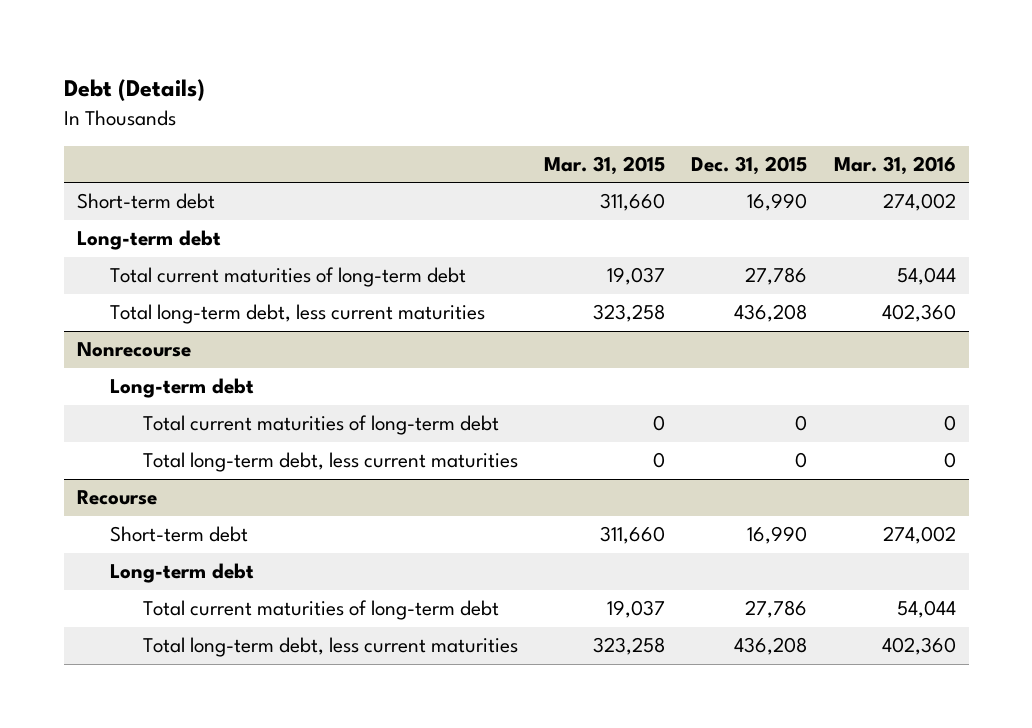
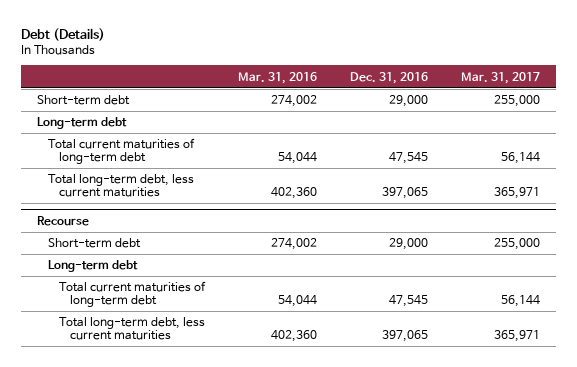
[543,155,665,175] Mar. 31, 2015 -> none
[691,155,808,175] Dec. 31, 2015 -> none
none -> [349,71,428,84] Dec. 31, 2016
none -> [460,71,540,84] Mar. 31, 2017
[76,342,191,358] Nonrecourse -> none
[109,378,254,399] Long-term debt -> none
[142,415,499,436] Total current maturities of long-term debt -> none
[142,452,518,473] Total long-term debt, less current maturities -> none

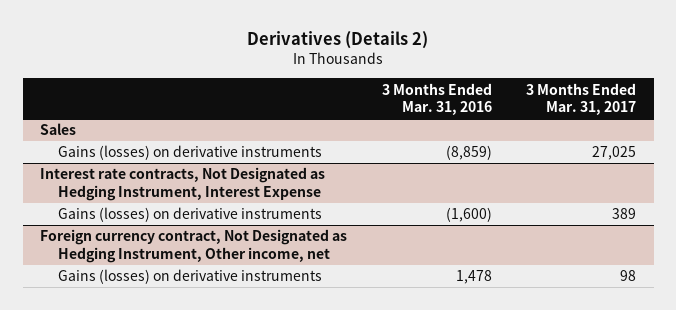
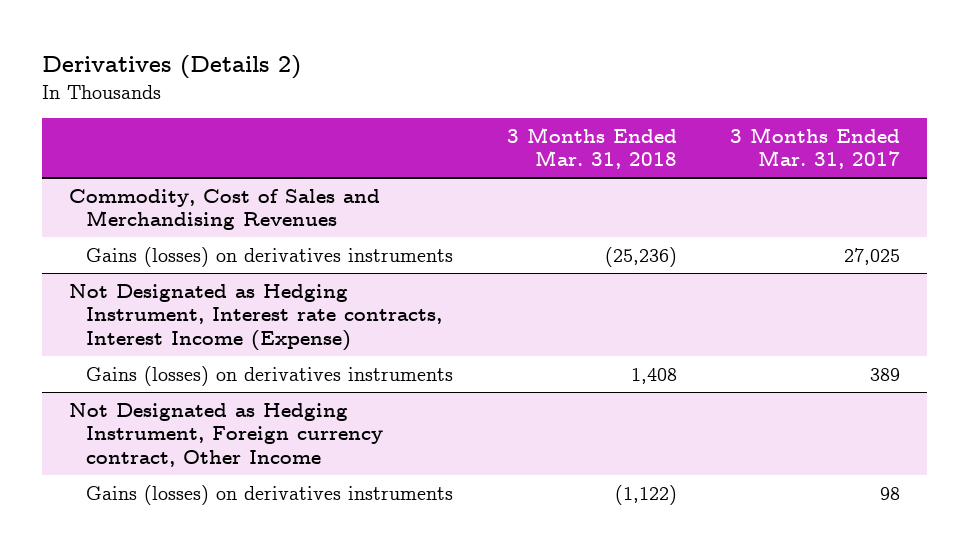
[381,82,492,116] 3 Months Ended Mar. 31, 2016 -> none
none -> [506,126,677,170] 3 Months Ended Mar. 31, 2018
[39,123,76,136] Sales -> none
none -> [68,188,380,231] Commodity, Cost of Sales and Merchandising Revenues
[58,145,323,161] Gains (losses) on derivative instruments -> [85,246,453,267] Gains (losses) on derivatives instruments
[39,167,325,202] Interest rate contracts, Not Designated as Hedging Instrument, Interest Expense -> [68,283,442,351] Not Designated as Hedging Instrument, Interest rate contracts, Interest Income (Expense)
[58,207,323,223] Gains (losses) on derivative instruments -> [85,365,453,386] Gains (losses) on derivatives instruments
[39,229,347,264] Foreign currency contract, Not Designated as Hedging Instrument, Other income, net -> [68,402,383,467] Not Designated as Hedging Instrument, Foreign currency contract, Other Income
[58,269,323,285] Gains (losses) on derivative instruments -> [85,484,453,505] Gains (losses) on derivatives instruments

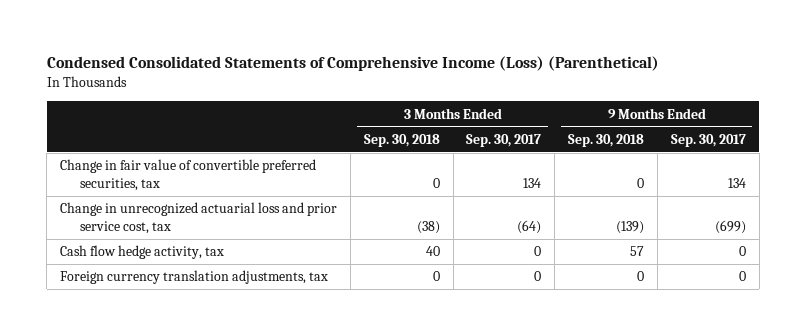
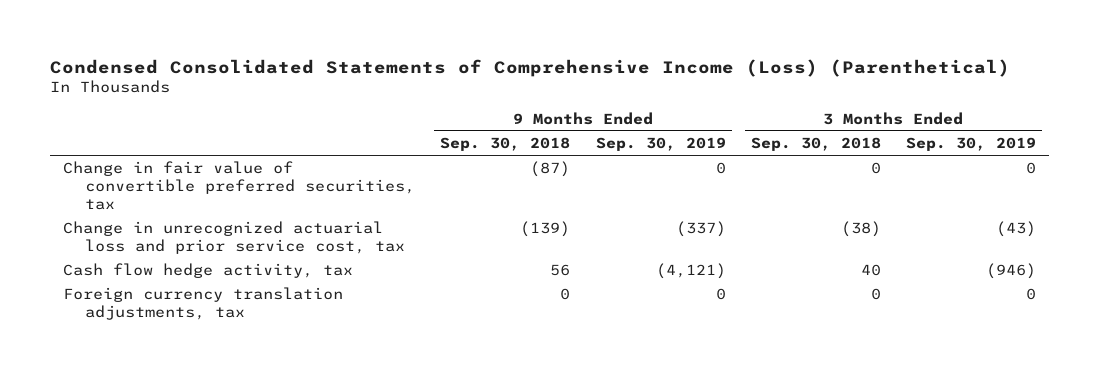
[466,134,542,148] Sep. 30, 2017 -> none
[670,134,746,148] Sep. 30, 2017 -> none
none -> [595,136,726,151] Sep. 30, 2019
none -> [906,136,1037,151] Sep. 30, 2019
[637,178,645,189] 0 -> [530,161,571,178] (87)
[630,246,645,257] 57 -> [550,264,571,277] 56

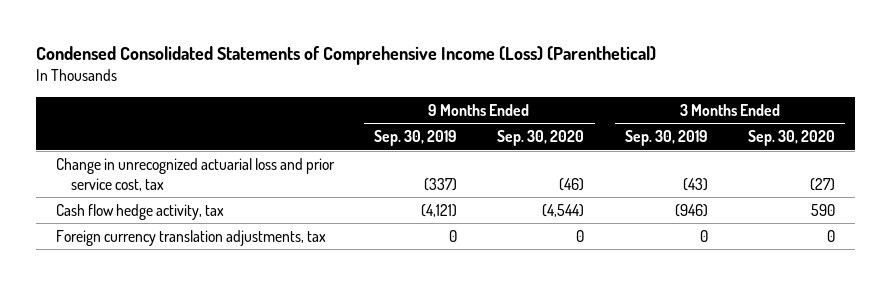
[440,136,571,151] Sep. 30, 2018 -> none
[750,136,881,151] Sep. 30, 2018 -> none
none -> [497,130,585,147] Sep. 30, 2020
none -> [747,130,835,147] Sep. 30, 2020
[62,161,416,210] Change in fair value of convertible preferred securities, tax -> none

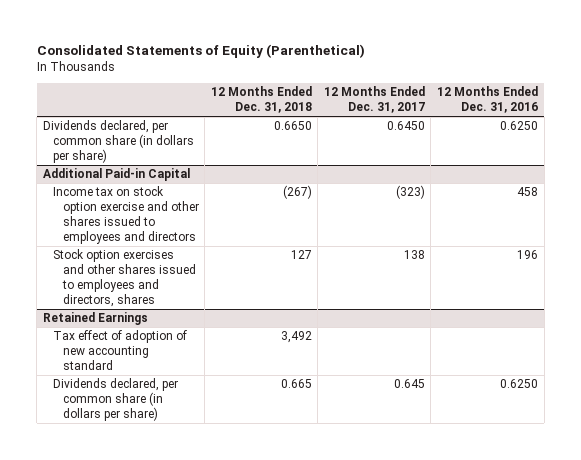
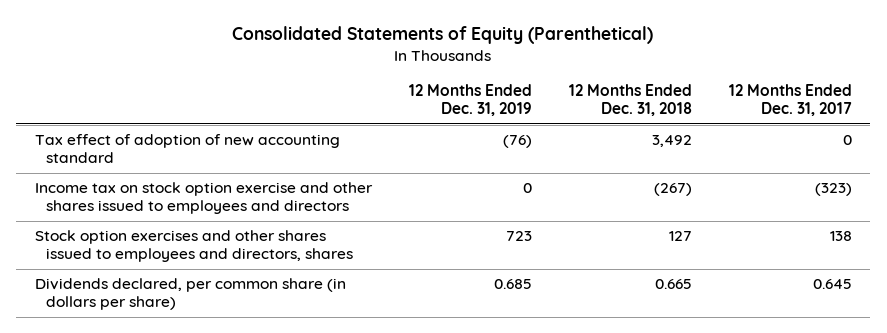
[436,86,538,114] 12 Months Ended Dec. 31, 2016 -> none
none -> [408,84,532,117] 12 Months Ended Dec. 31, 2019
[42,120,194,164] Dividends declared, per common share (in dollars per share) -> none
[42,168,190,182] Additional Paid-in Capital -> none
none -> [34,134,340,164] Tax effect of adoption of new accounting standard
[42,312,148,326] Retained Earnings -> none
[52,330,187,371] Tax effect of adoption of new accounting standard -> none

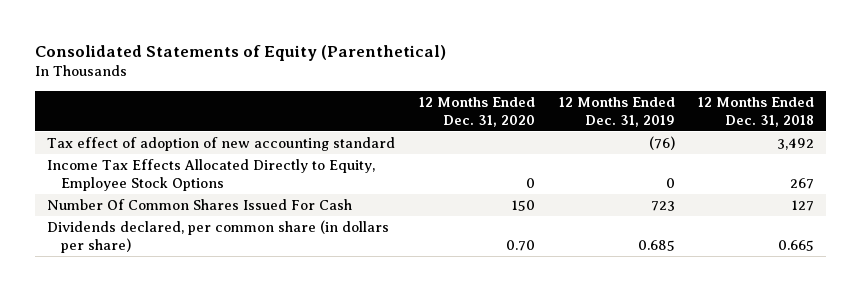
[728,84,852,117] 12 Months Ended Dec. 31, 2017 -> none
none -> [418,96,535,127] 12 Months Ended Dec. 31, 2020
[34,182,373,215] Income tax on stock option exercise and other shares issued to employees and directors -> [46,158,375,192] Income Tax Effects Allocated Directly to Equity, Employee Stock Options
[653,183,692,197] (267) -> [790,178,815,190] 267
[34,230,354,263] Stock option exercises and other shares issued to employees and directors, shares -> [46,198,352,210] Number Of Common Shares Issued For Cash

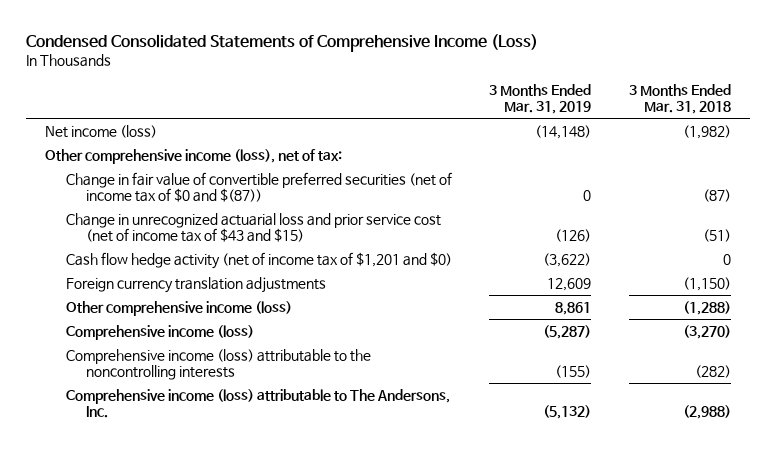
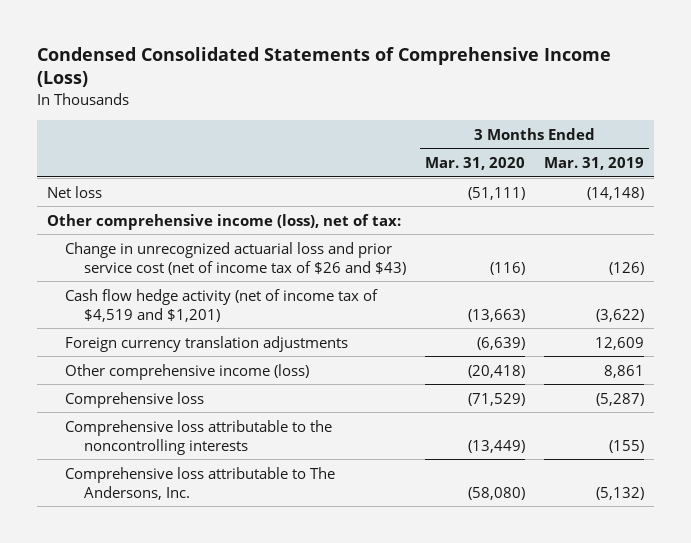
[628,83,731,115] 3 Months Ended Mar. 31, 2018 -> none
none -> [424,156,525,170] Mar. 31, 2020
[44,124,157,138] Net income (loss) -> [46,185,102,198] Net loss
[65,171,452,203] Change in fair value of convertible preferred securities (net of income tax of $0 and $(87)) -> none
[65,212,441,243] Change in unrecognized actuarial loss and prior service cost (net of income tax of $43 and $15) -> [65,241,406,275] Change in unrecognized actuarial loss and prior service cost (net of income tax of $26 and $43)
[65,251,452,269] Cash flow hedge activity (net of income tax of $1,201 and $0) -> [65,288,379,322] Cash flow hedge activity (net of income tax of $4,519 and $1,201)
[65,324,254,340] Comprehensive income (loss) -> [65,391,205,408] Comprehensive loss
[65,348,371,381] Comprehensive income (loss) attributable to the noncontrolling interests -> [65,419,333,455] Comprehensive loss attributable to the noncontrolling interests
[65,388,450,419] Comprehensive income (loss) attributable to The Andersons, Inc. -> [65,466,336,500] Comprehensive loss attributable to The Andersons, Inc.

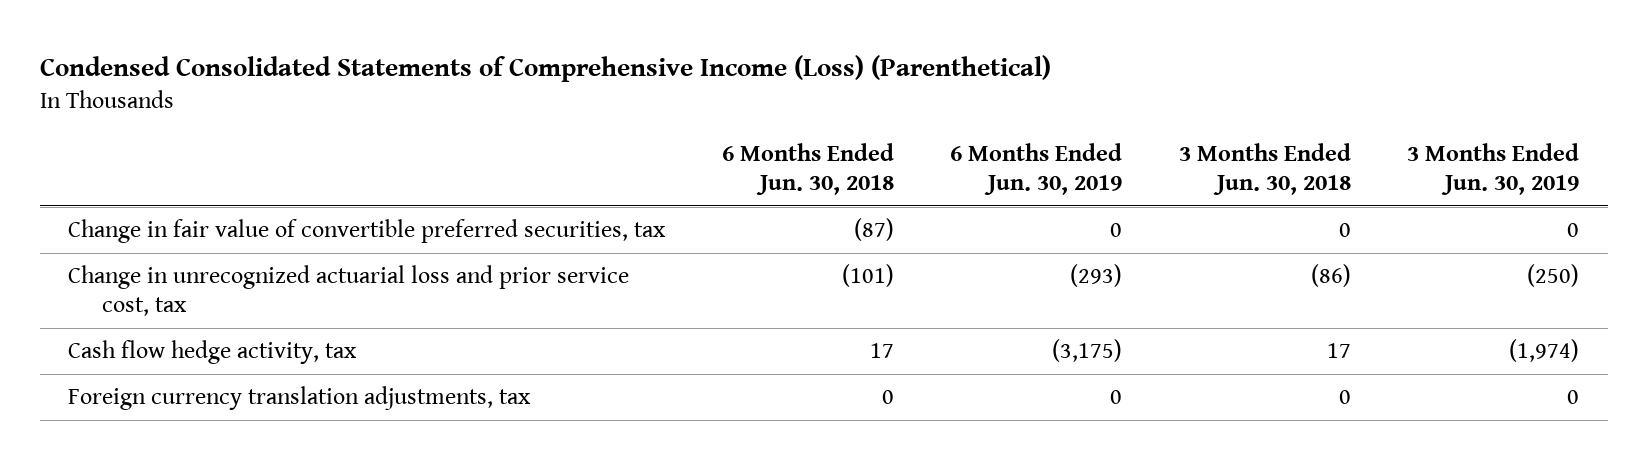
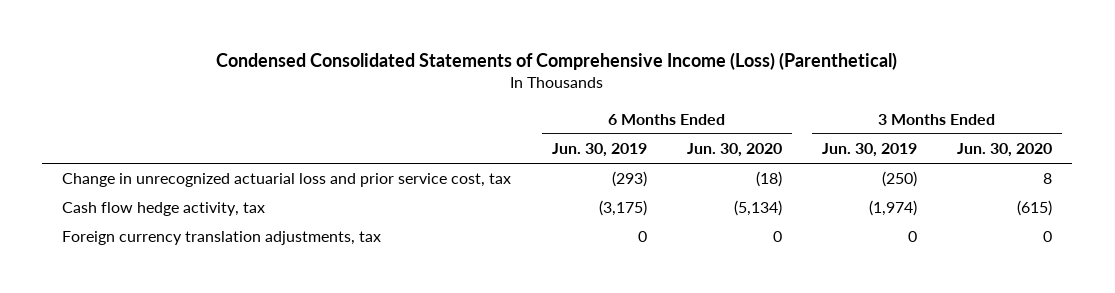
[721,143,894,195] 6 Months Ended Jun. 30, 2018 -> none
[1178,143,1351,195] 3 Months Ended Jun. 30, 2018 -> none
none -> [686,143,782,158] Jun. 30, 2020
none -> [957,143,1053,158] Jun. 30, 2020
[68,219,667,244] Change in fair value of convertible preferred securities, tax -> none

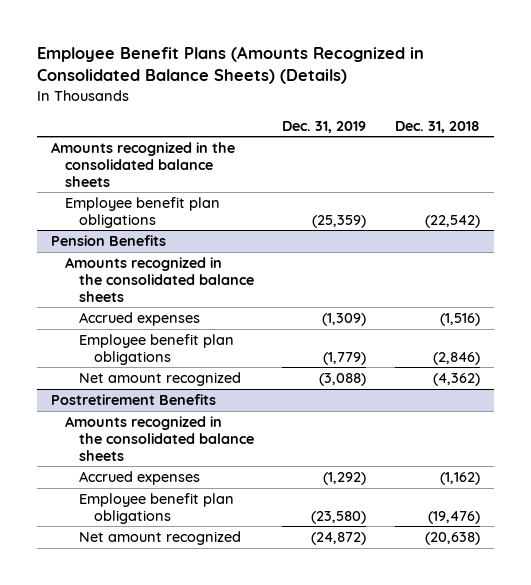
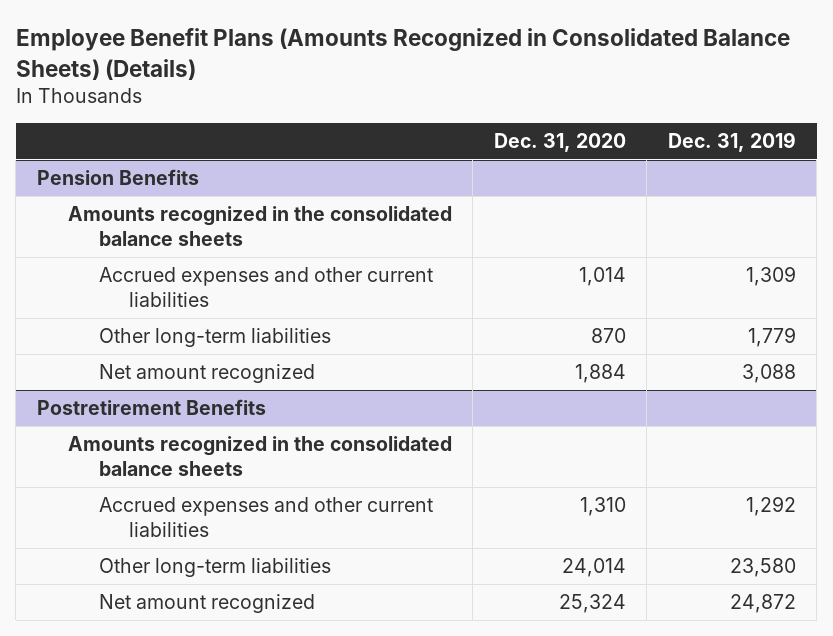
[394,120,480,133] Dec. 31, 2018 -> none
none -> [493,132,626,152] Dec. 31, 2020
[51,141,236,187] Amounts recognized in the consolidated balance sheets -> none
[65,196,221,228] Employee benefit plan obligations -> none
[79,333,235,365] Employee benefit plan obligations -> none
[79,311,201,326] Accrued expenses -> [98,267,433,307] Accrued expenses and other current liabilities
[322,312,367,326] (1,309) -> [745,266,796,287] 1,309
none -> [98,328,331,348] Other long-term liabilities
[319,372,367,386] (3,088) -> [741,364,796,384] 3,088
[79,492,235,524] Employee benefit plan obligations -> none
[79,470,201,485] Accrued expenses -> [98,497,433,537] Accrued expenses and other current liabilities
[323,471,367,485] (1,292) -> [745,496,796,517] 1,292
none -> [98,558,331,578] Other long-term liabilities
[311,531,367,545] (24,872) -> [729,594,796,614] 24,872

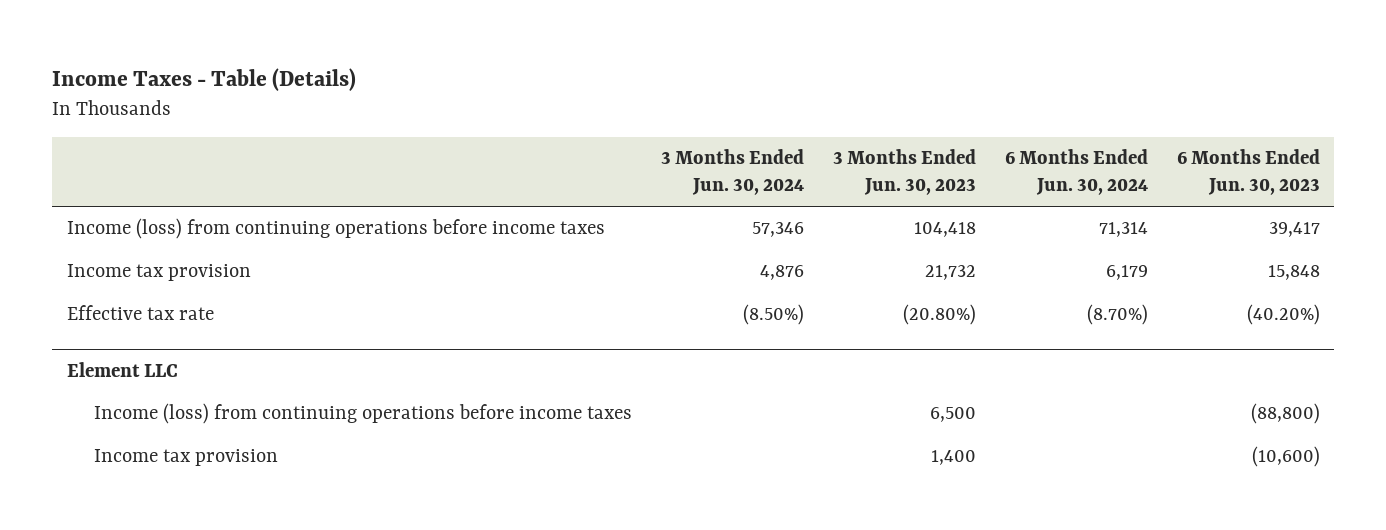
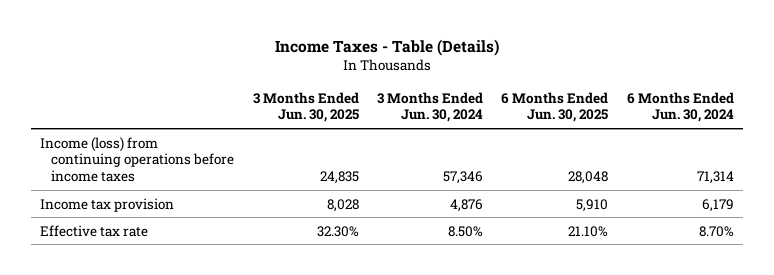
[832,149,976,196] 3 Months Ended Jun. 30, 2023 -> none
[1176,149,1320,196] 6 Months Ended Jun. 30, 2023 -> none
none -> [252,91,359,123] 3 Months Ended Jun. 30, 2025
none -> [501,91,609,123] 6 Months Ended Jun. 30, 2025
[66,362,178,378] Element LLC -> none
[94,403,633,425] Income (loss) from continuing operations before income taxes -> none
[94,449,279,467] Income tax provision -> none
[743,304,805,326] (8.50%) -> [448,225,484,237] 8.50%
[1086,304,1148,326] (8.70%) -> [698,225,734,237] 8.70%

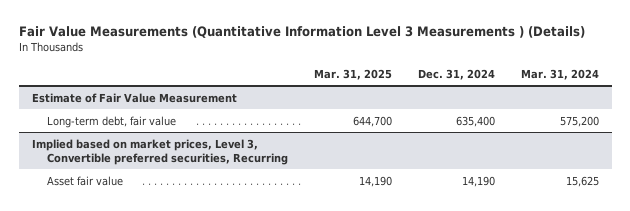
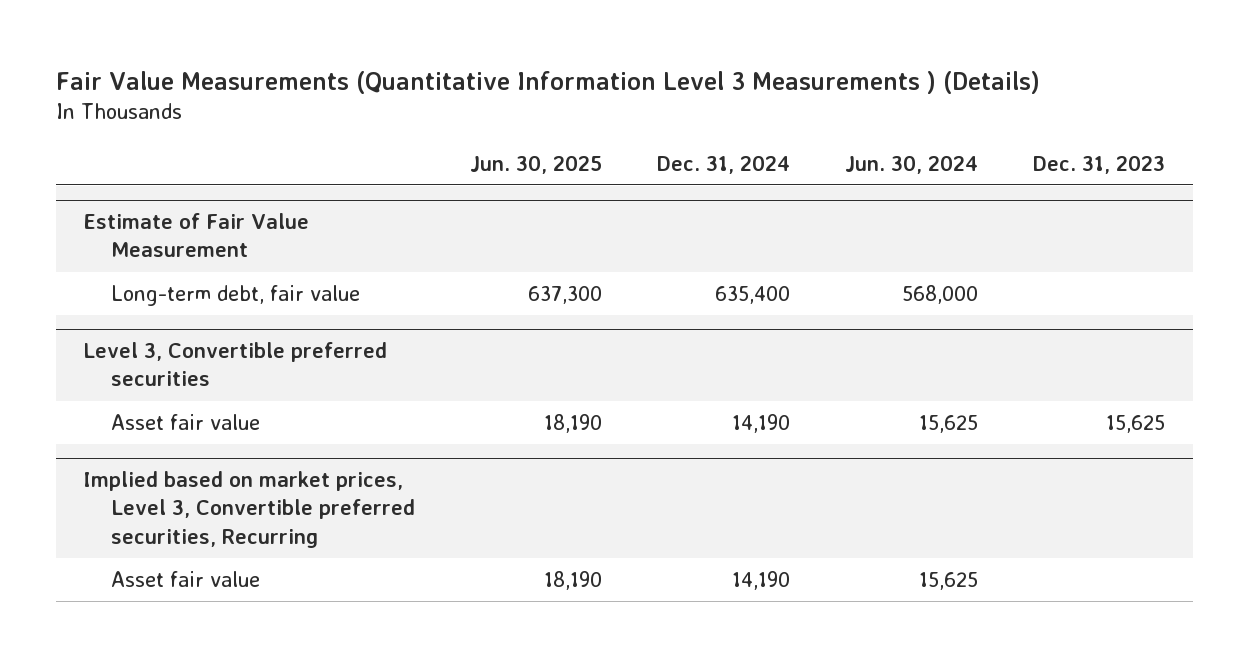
[313,68,392,80] Mar. 31, 2025 -> none
[520,68,599,80] Mar. 31, 2024 -> none
none -> [469,154,602,174] Jun. 30, 2025
none -> [845,154,979,174] Jun. 30, 2024
none -> [1033,154,1166,174] Dec. 31, 2023
none -> [83,342,388,387] Level 3, Convertible preferred securities
none -> [110,414,260,431] Asset fair value

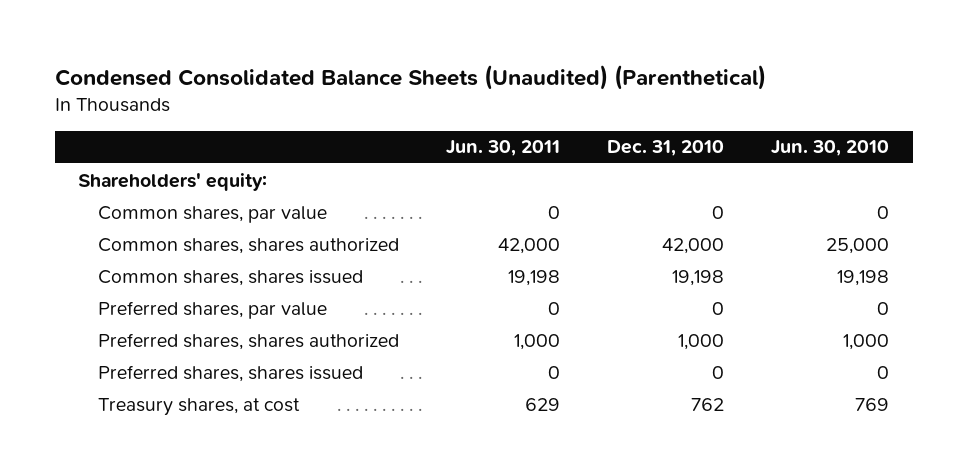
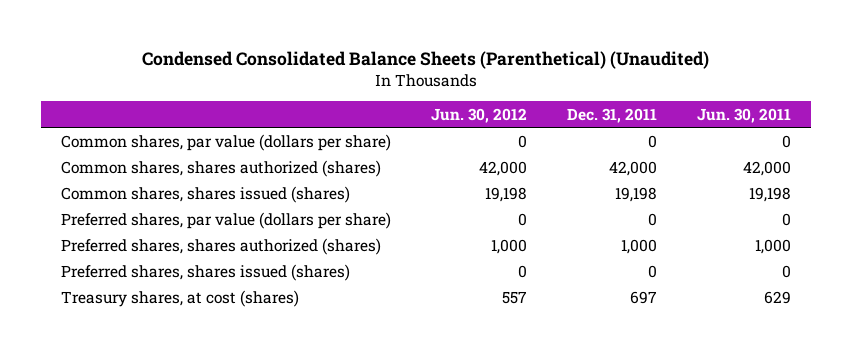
[54,65,766,91] Condensed Consolidated Balance Sheets (Unaudited) (Parenthetical) -> [141,50,709,69] Condensed Consolidated Balance Sheets (Parenthetical) (Unaudited)
[606,140,724,157] Dec. 31, 2010 -> none
[771,140,890,157] Jun. 30, 2010 -> none
none -> [430,107,527,123] Jun. 30, 2012
none -> [566,107,657,123] Dec. 31, 2011
[78,172,268,191] Shareholders' equity: -> none
[97,205,327,223] Common shares, par value -> [60,133,391,151] Common shares, par value (dollars per share)
[97,237,399,254] Common shares, shares authorized -> [60,159,381,177] Common shares, shares authorized (shares)
[97,269,363,286] Common shares, shares issued -> [60,185,350,203] Common shares, shares issued (shares)
[97,300,327,319] Preferred shares, par value -> [60,211,391,229] Preferred shares, par value (dollars per share)
[97,332,399,350] Preferred shares, shares authorized -> [60,237,381,255] Preferred shares, shares authorized (shares)
[97,364,363,382] Preferred shares, shares issued -> [60,263,350,281] Preferred shares, shares issued (shares)
[97,397,300,416] Treasury shares, at cost -> [60,289,299,307] Treasury shares, at cost (shares)

